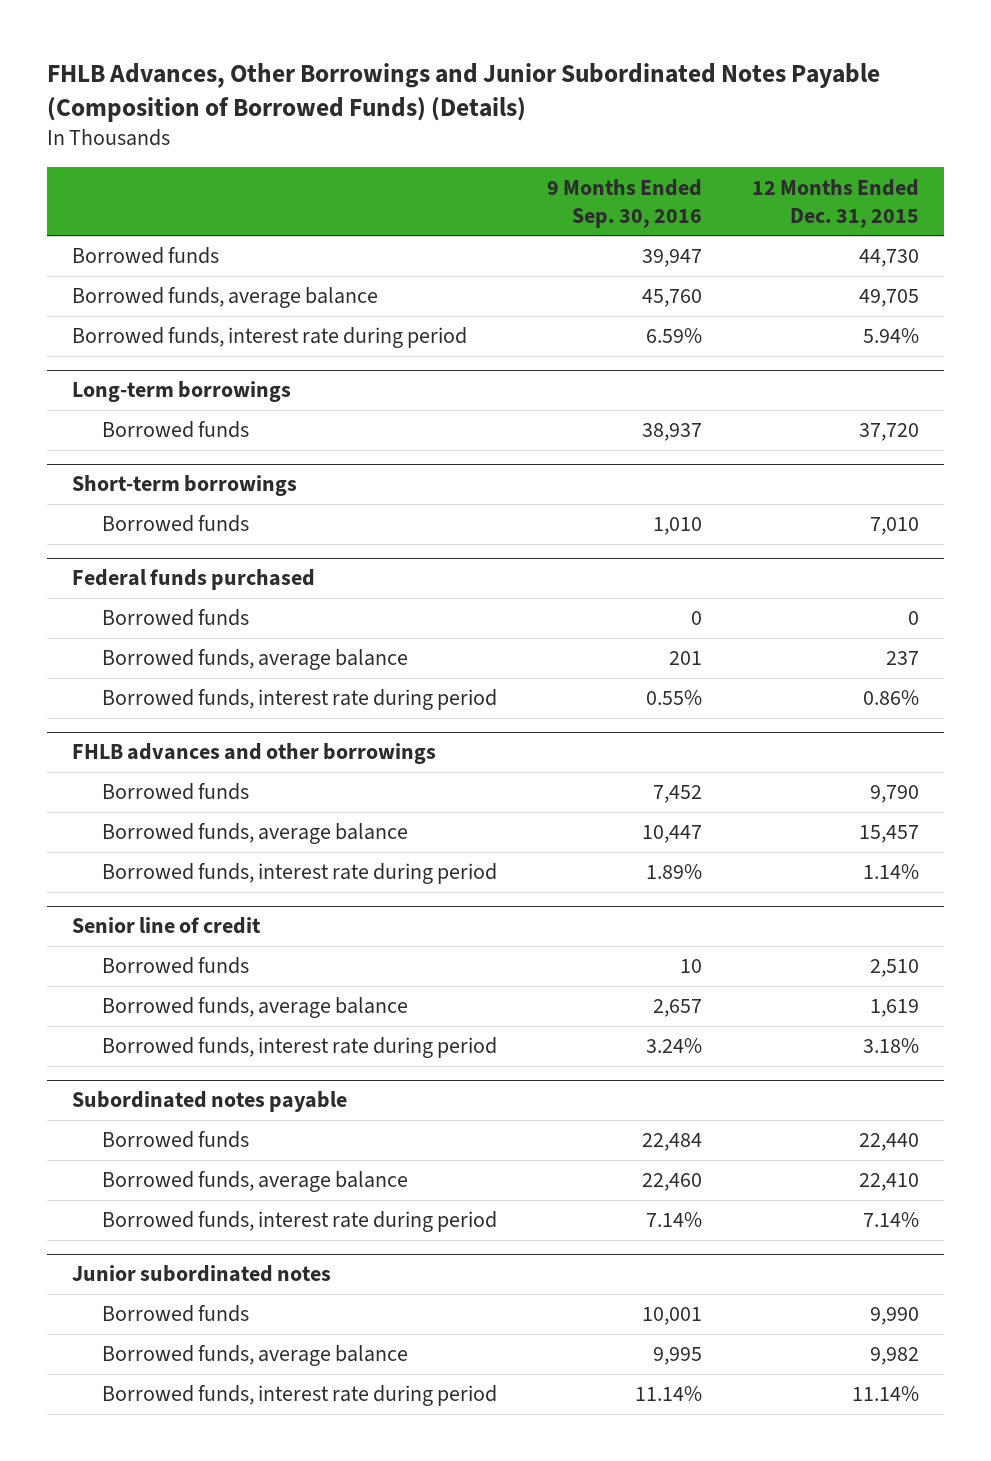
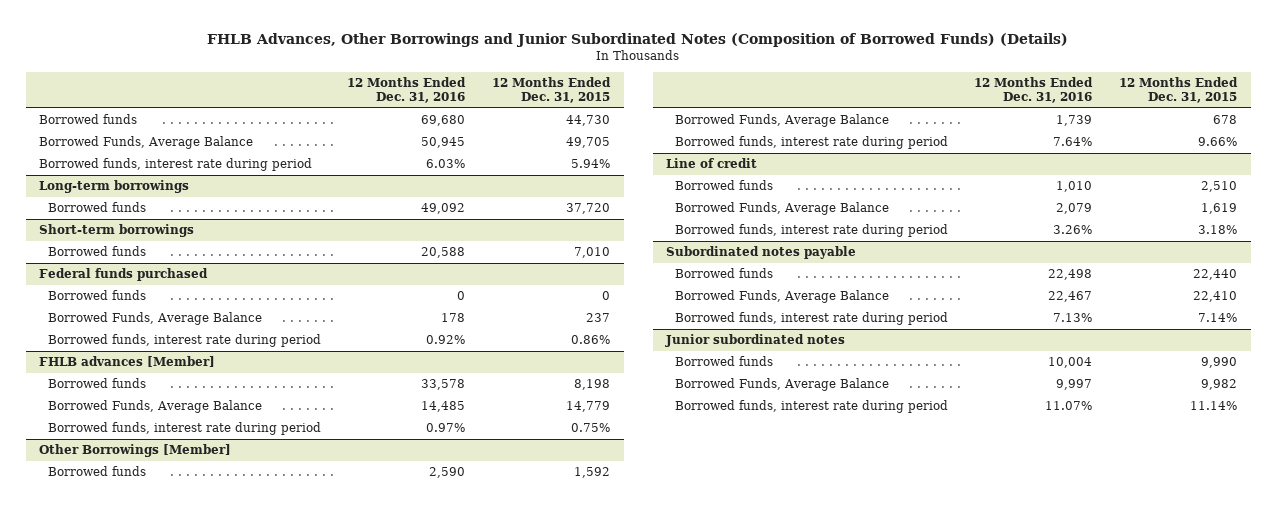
[47,62,881,122] FHLB Advances, Other Borrowings and Junior Subordinated Notes Payable (Composition of Borrowed Funds) (Details) -> [207,33,1069,48] FHLB Advances, Other Borrowings and Junior Subordinated Notes (Composition of Borrowed Funds) (Details)
[546,178,702,228] 9 Months Ended Sep. 30, 2016 -> none
none -> [347,76,467,104] 12 Months Ended Dec. 31, 2016
[72,287,379,309] Borrowed funds, average balance -> [39,136,254,150] Borrowed Funds, Average Balance
[101,649,408,671] Borrowed funds, average balance -> [47,312,262,326] Borrowed Funds, Average Balance
[72,743,437,765] FHLB advances and other borrowings -> none
none -> [39,356,216,368] FHLB advances [Member]
[869,785,919,804] 9,790 -> [574,379,611,391] 8,198
[101,823,408,845] Borrowed funds, average balance -> [47,400,262,414] Borrowed Funds, Average Balance
[858,825,919,844] 15,457 -> [566,401,611,413] 14,779
[862,864,919,880] 1.14% -> [571,423,611,433] 0.75%
none -> [39,444,232,458] Other Borrowings [Member]
none -> [47,466,146,477] Borrowed funds
none -> [674,114,889,128] Borrowed Funds, Average Balance
none -> [674,136,948,150] Borrowed funds, interest rate during period
[72,917,262,935] Senior line of credit -> [666,158,758,169] Line of credit
[101,997,408,1019] Borrowed funds, average balance -> [674,202,889,216] Borrowed Funds, Average Balance
[101,1171,408,1193] Borrowed funds, average balance -> [674,290,889,304] Borrowed Funds, Average Balance
[101,1345,408,1367] Borrowed funds, average balance -> [674,378,889,392] Borrowed Funds, Average Balance

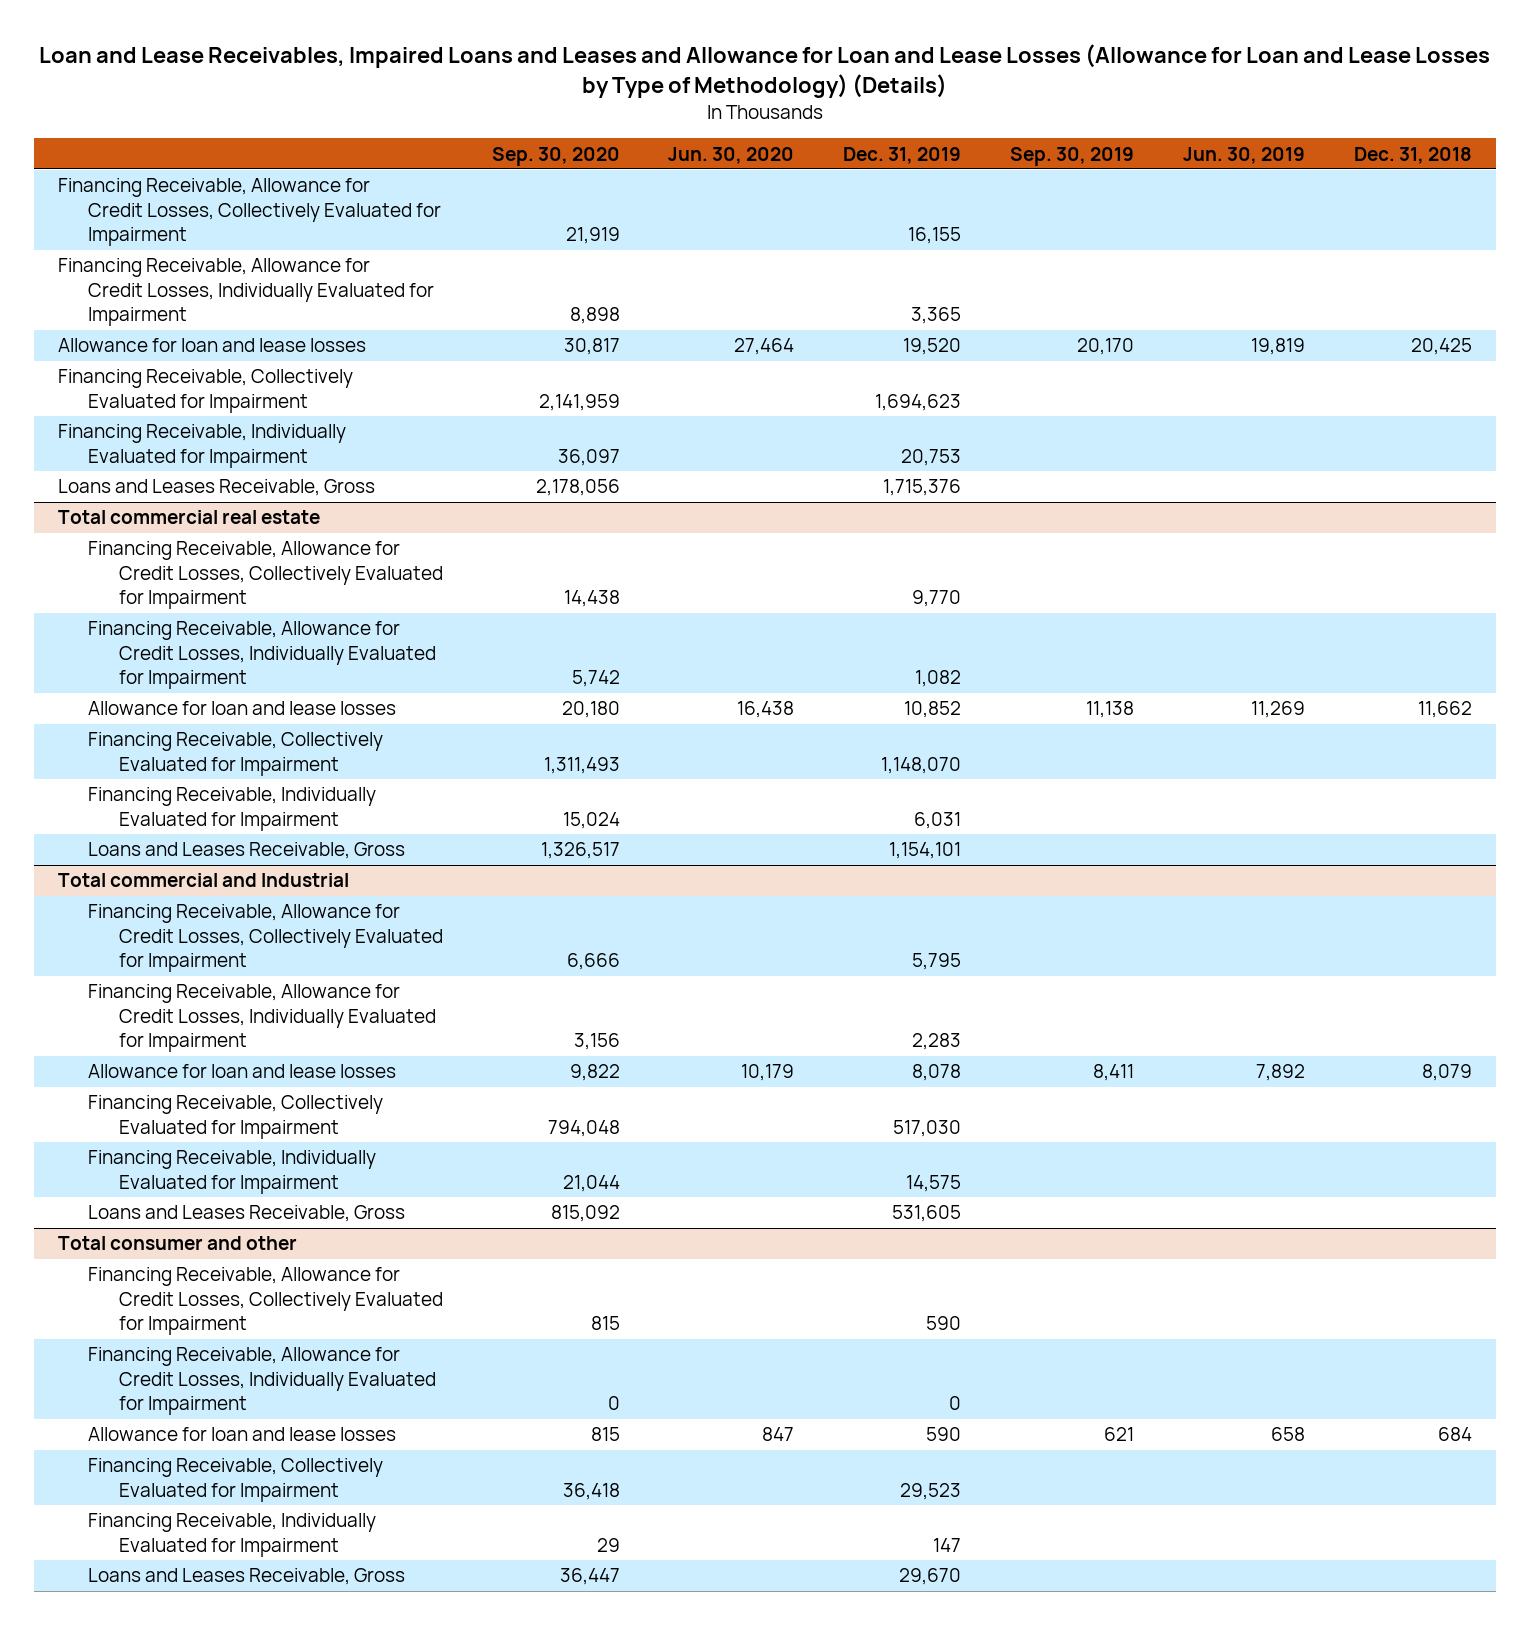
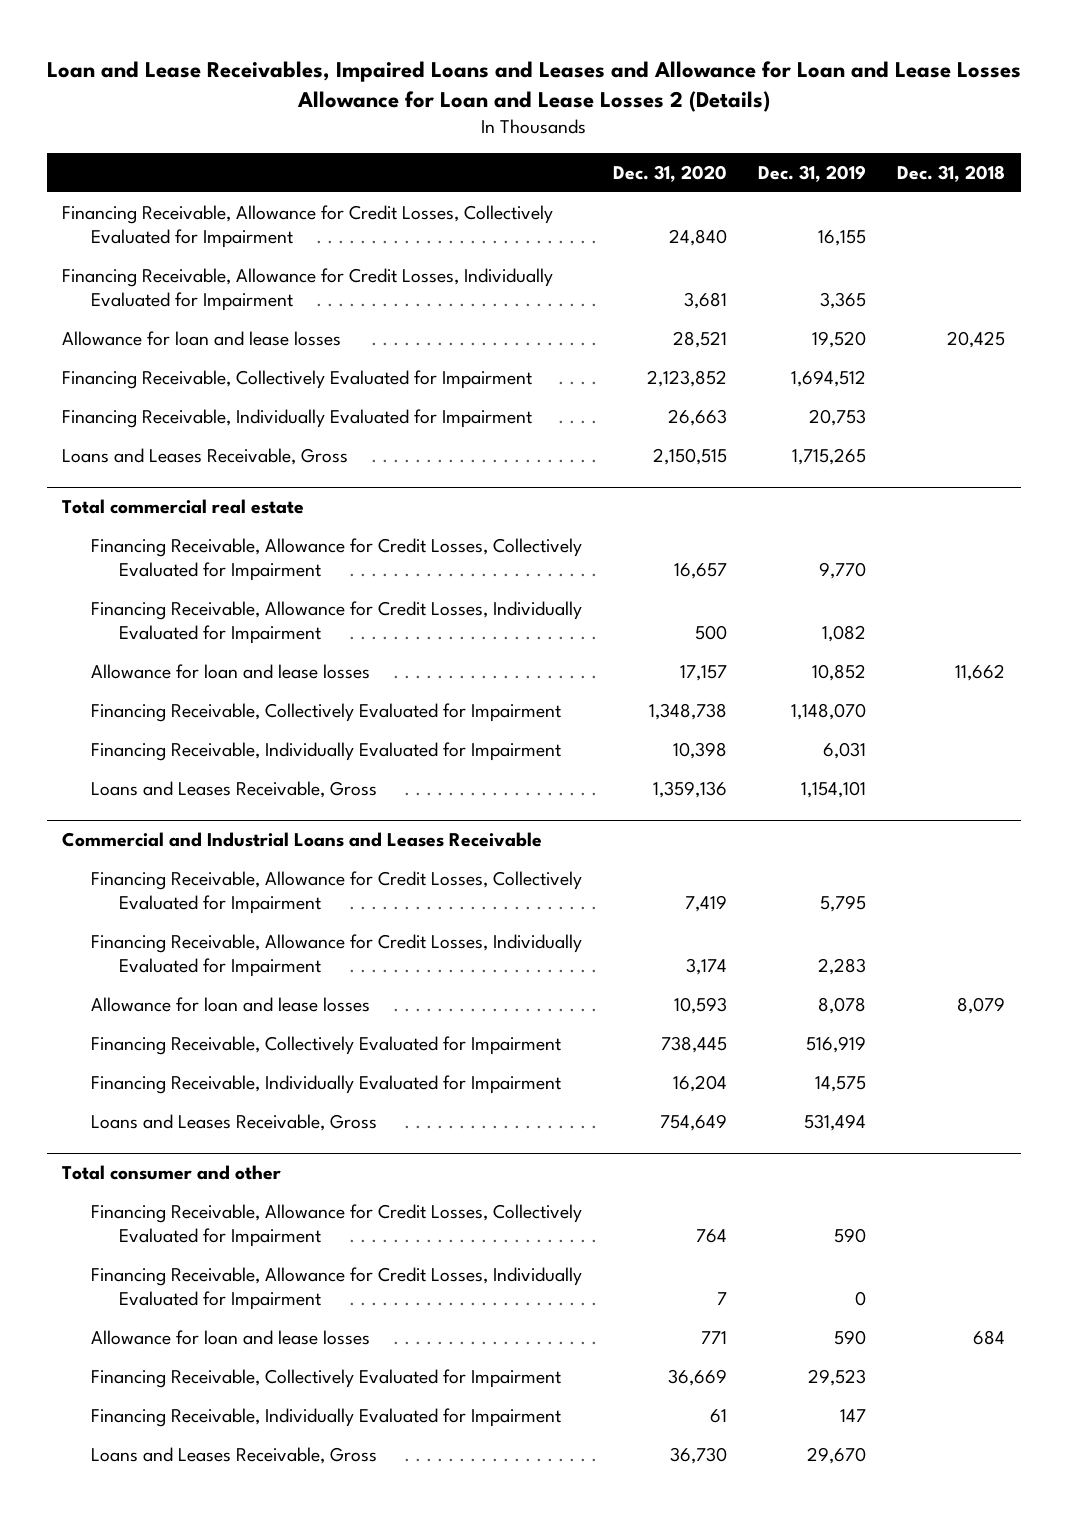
[39,44,1491,99] Loan and Lease Receivables, Impaired Loans and Leases and Allowance for Loan and Lease Losses (Allowance for Loan and Lease Losses by Type of Methodology) (Details) -> [46,60,1021,112] Loan and Lease Receivables, Impaired Loans and Leases and Allowance for Loan and Lease Losses Allowance for Loan and Lease Losses 2 (Details)
[491,146,620,166] Sep. 30, 2020 -> none
[668,146,795,164] Jun. 30, 2020 -> none
[1010,146,1135,166] Sep. 30, 2019 -> none
[1183,146,1306,164] Jun. 30, 2019 -> none
none -> [612,164,727,182] Dec. 31, 2020
[875,393,962,411] 1,694,623 -> [791,369,867,387] 1,694,512
[883,479,962,497] 1,715,376 -> [792,447,867,465] 1,715,265
[58,873,350,888] Total commercial and Industrial -> [62,832,543,848] Commercial and Industrial Loans and Leases Receivable
[893,1119,962,1137] 517,030 -> [806,1035,867,1053] 516,919
[892,1205,962,1223] 531,605 -> [804,1113,867,1131] 531,494

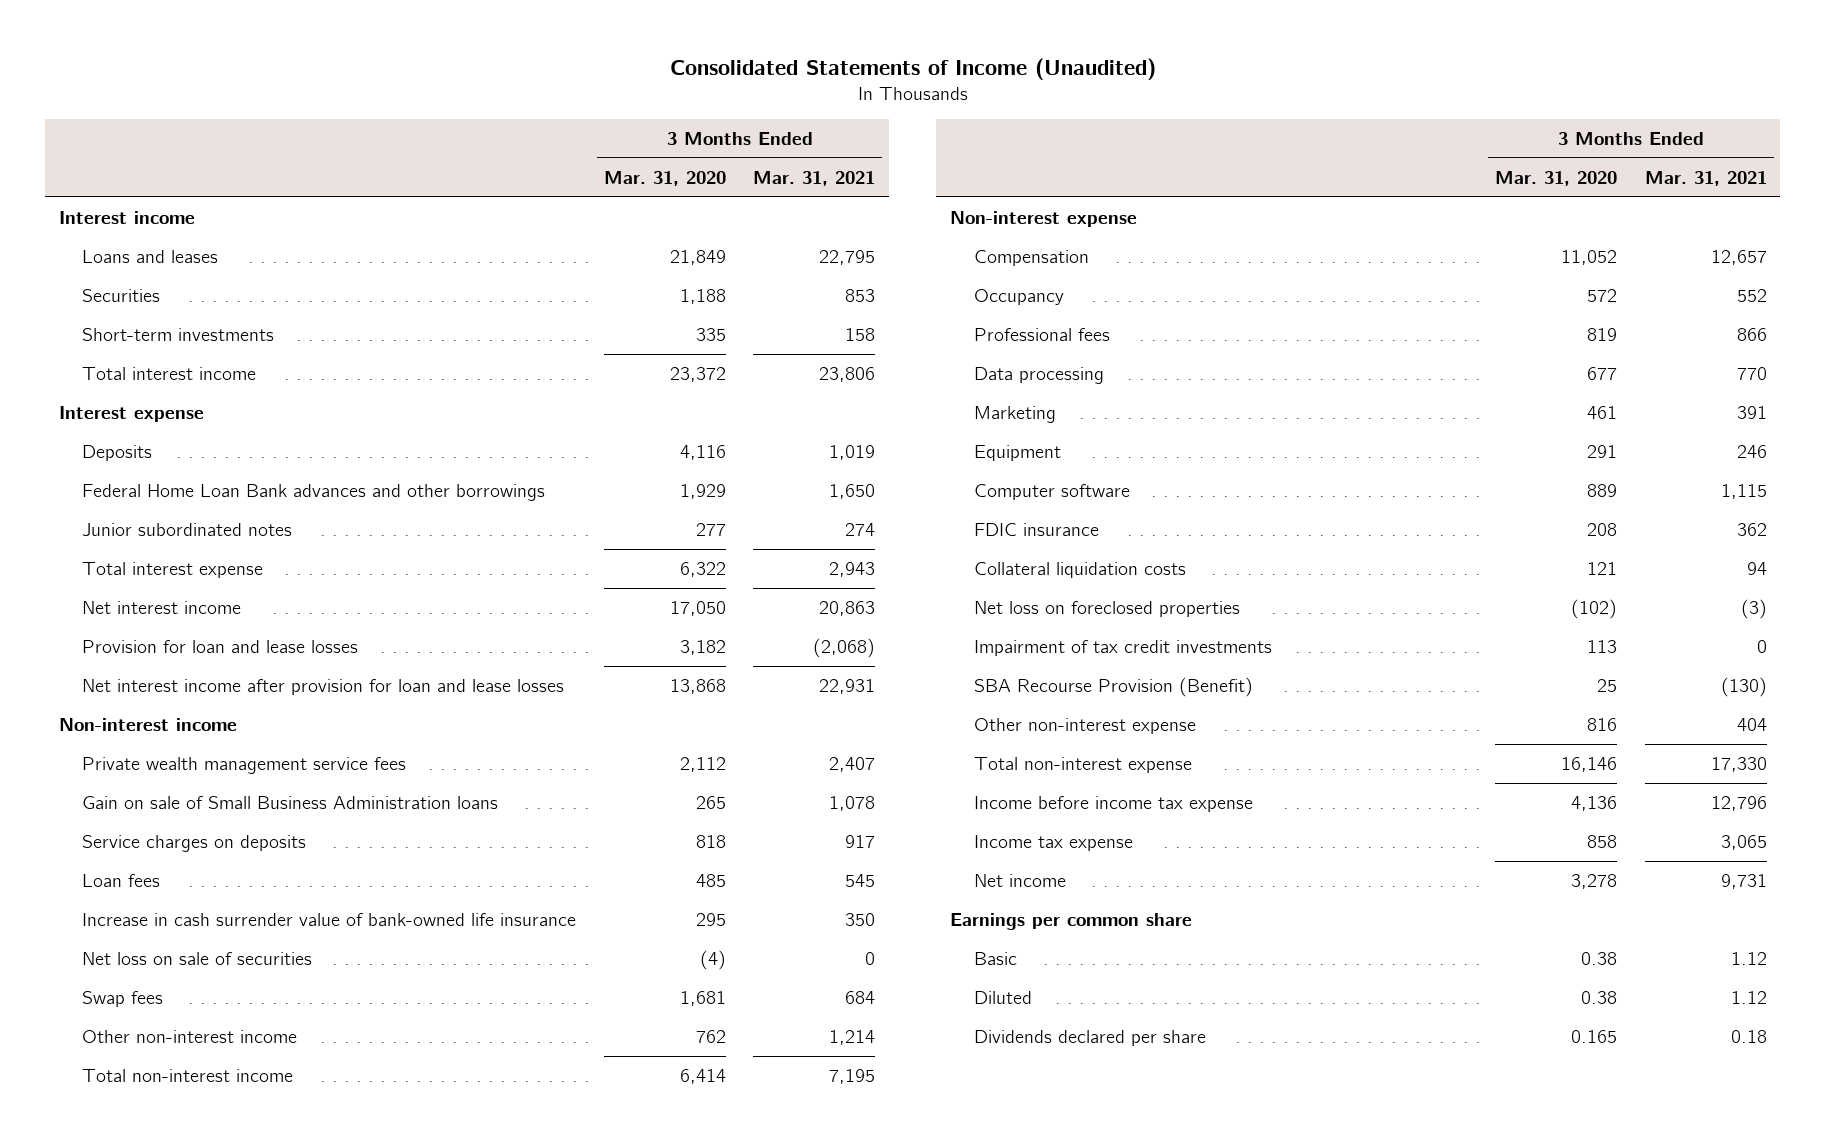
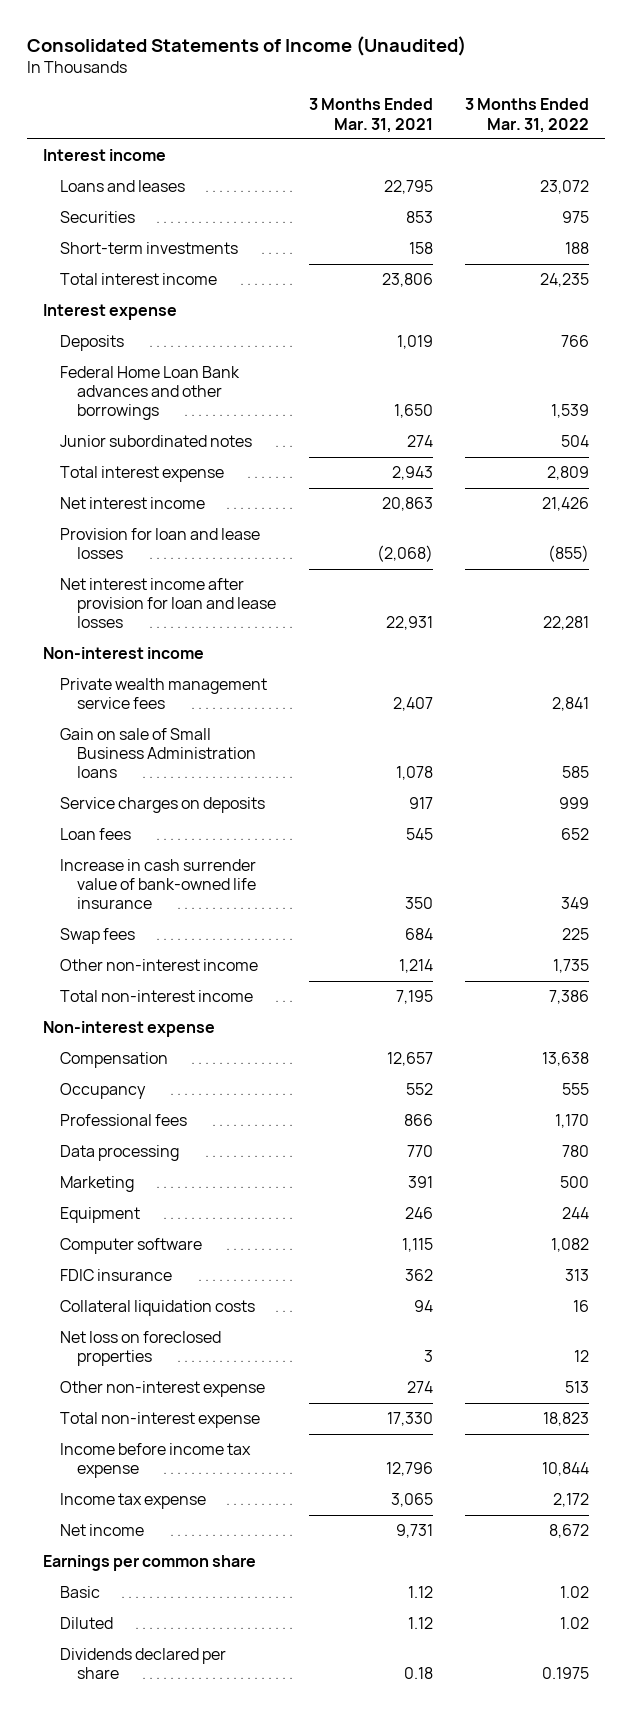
[603,170,726,186] Mar. 31, 2020 -> none
none -> [465,98,590,133] 3 Months Ended Mar. 31, 2022
[82,951,313,965] Net loss on sale of securities -> none
[973,639,1272,656] Impairment of tax credit investments -> none
[973,676,1253,697] SBA Recourse Provision (Benefit) -> none
[1740,598,1767,619] (3) -> [423,1350,433,1363] 3
[1736,717,1767,731] 404 -> [406,1381,433,1394] 274

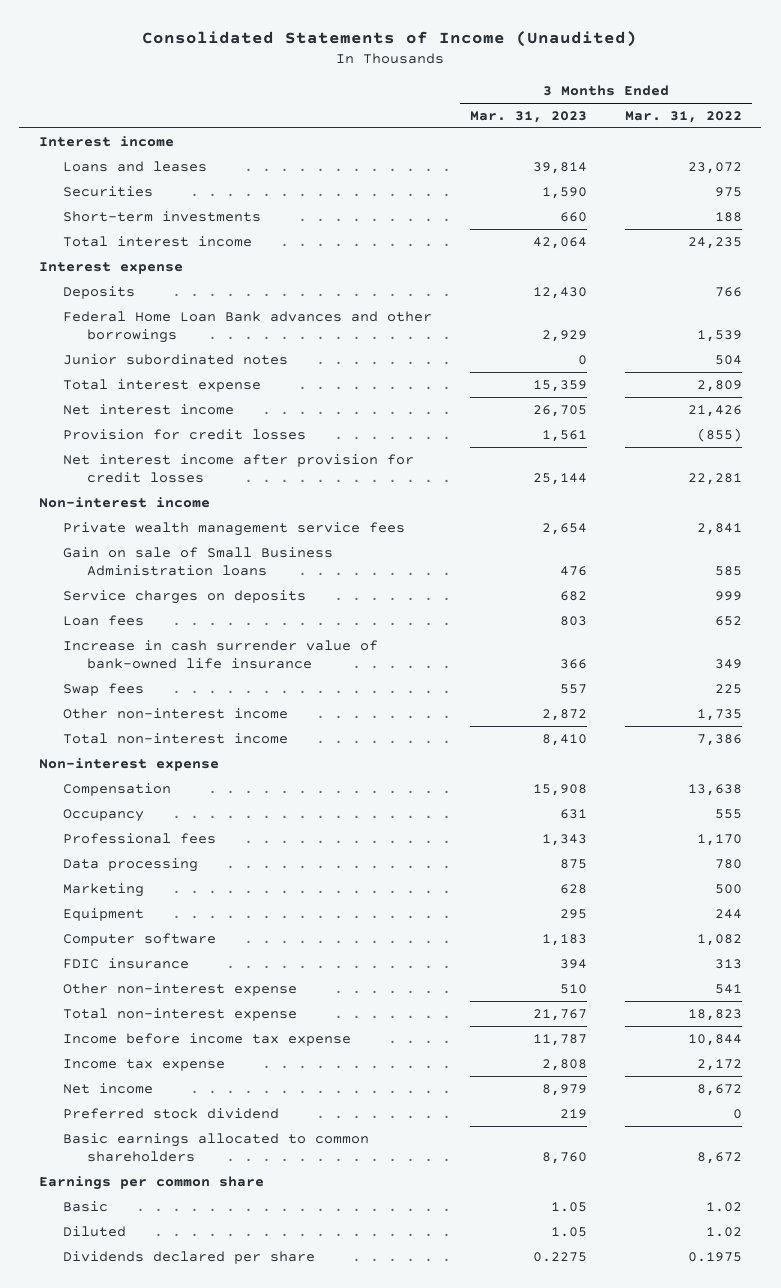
[308,98,433,133] 3 Months Ended Mar. 31, 2021 -> none
none -> [469,111,587,124] Mar. 31, 2023
[60,528,261,560] Provision for loan and lease losses -> [62,428,306,440] Provision for credit losses
[60,578,277,629] Net interest income after provision for loan and lease losses -> [62,453,414,483] Net interest income after provision for credit losses
[60,1300,256,1317] Collateral liquidation costs -> none
[60,1331,222,1367] Net loss on foreclosed properties -> none
[565,1381,590,1394] 513 -> [715,983,743,994] 541
none -> [62,1107,279,1119] Preferred stock dividend
none -> [62,1132,369,1162] Basic earnings allocated to common shareholders

